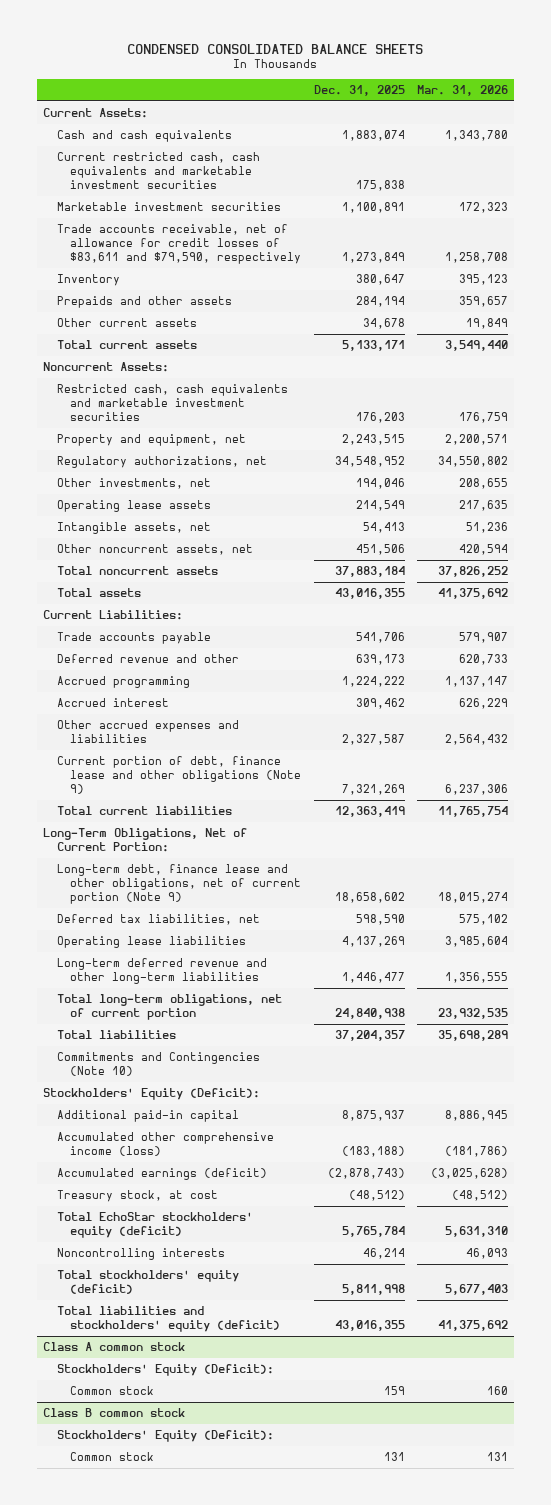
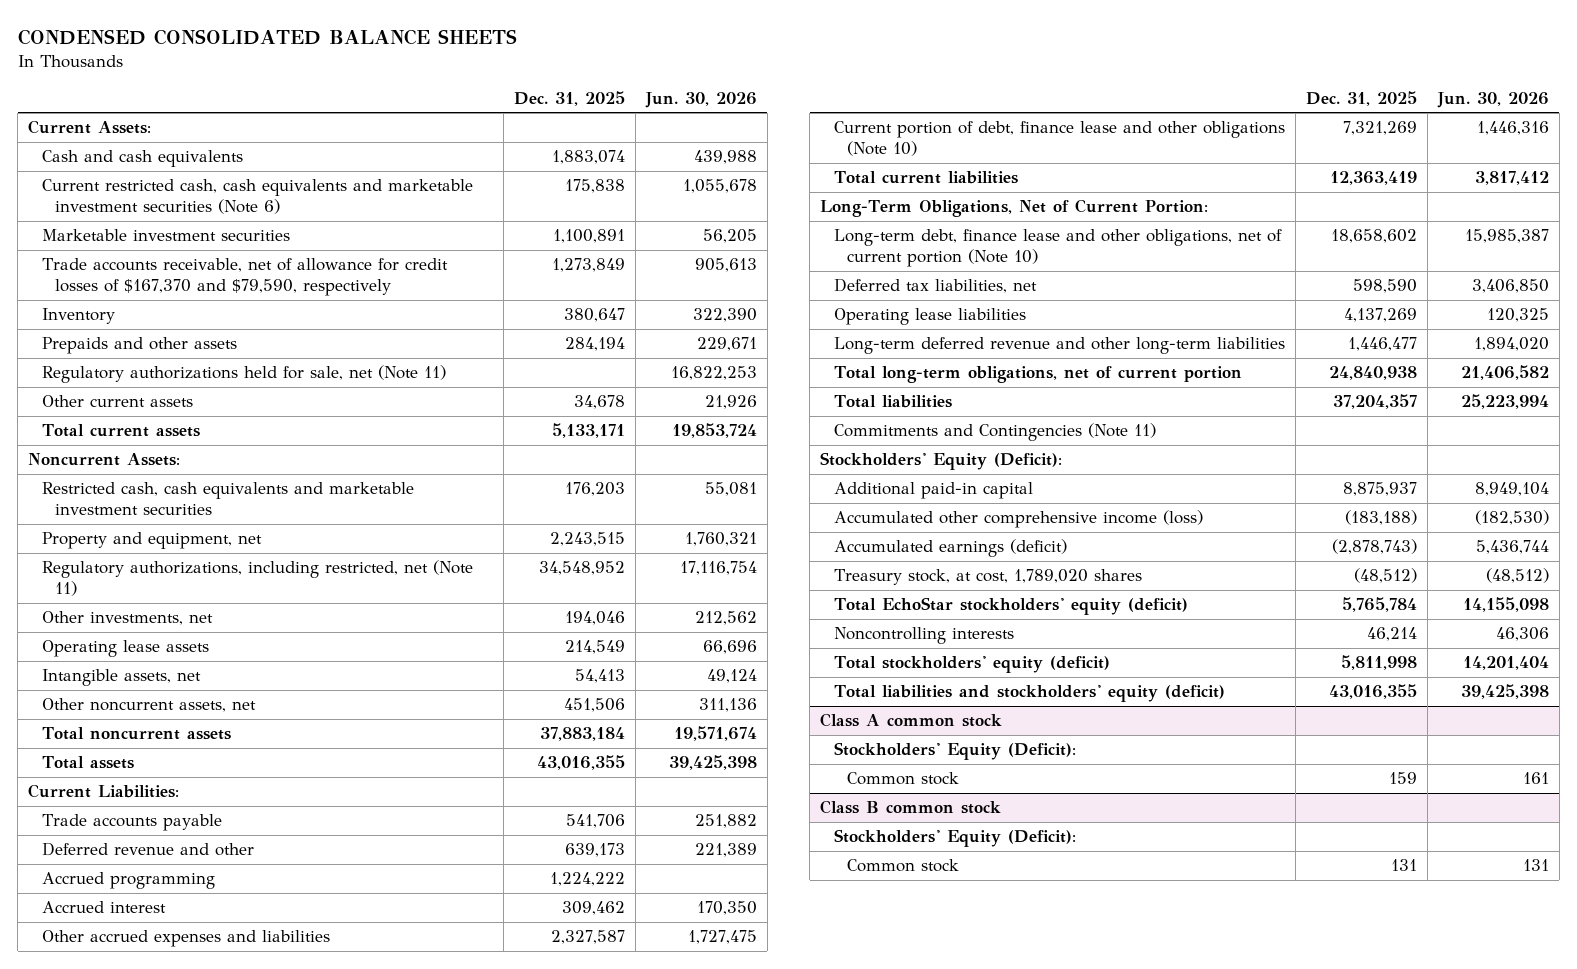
[416,85,508,97] Mar. 31, 2026 -> none
none -> [644,91,757,108] Jun. 30, 2026
[56,151,260,190] Current restricted cash, cash equivalents and marketable investment securities -> [41,179,473,215] Current restricted cash, cash equivalents and marketable investment securities (Note 6)
[56,223,302,265] Trade accounts receivable, net of allowance for credit losses of $83,611 and $79,590, respectively -> [41,258,448,297] Trade accounts receivable, net of allowance for credit losses of $167,370 and $79,590, respectively
none -> [41,365,446,384] Regulatory authorizations held for sale, net (Note 11)
[56,455,267,468] Regulatory authorizations, net -> [41,560,473,597] Regulatory authorizations, including restricted, net (Note 11)
[56,755,302,795] Current portion of debt, finance lease and other obligations (Note 9) -> [833,121,1285,157] Current portion of debt, finance lease and other obligations (Note 10)
[56,863,302,905] Long-term debt, finance lease and other obligations, net of current portion (Note 9) -> [833,229,1282,268] Long-term debt, finance lease and other obligations, net of current portion (Note 10)
[56,1051,260,1077] Commitments and Contingencies (Note 10) -> [833,423,1156,442] Commitments and Contingencies (Note 11)
[56,1189,218,1202] Treasury stock, at cost -> [833,569,1142,586] Treasury stock, at cost, 1,789,020 shares

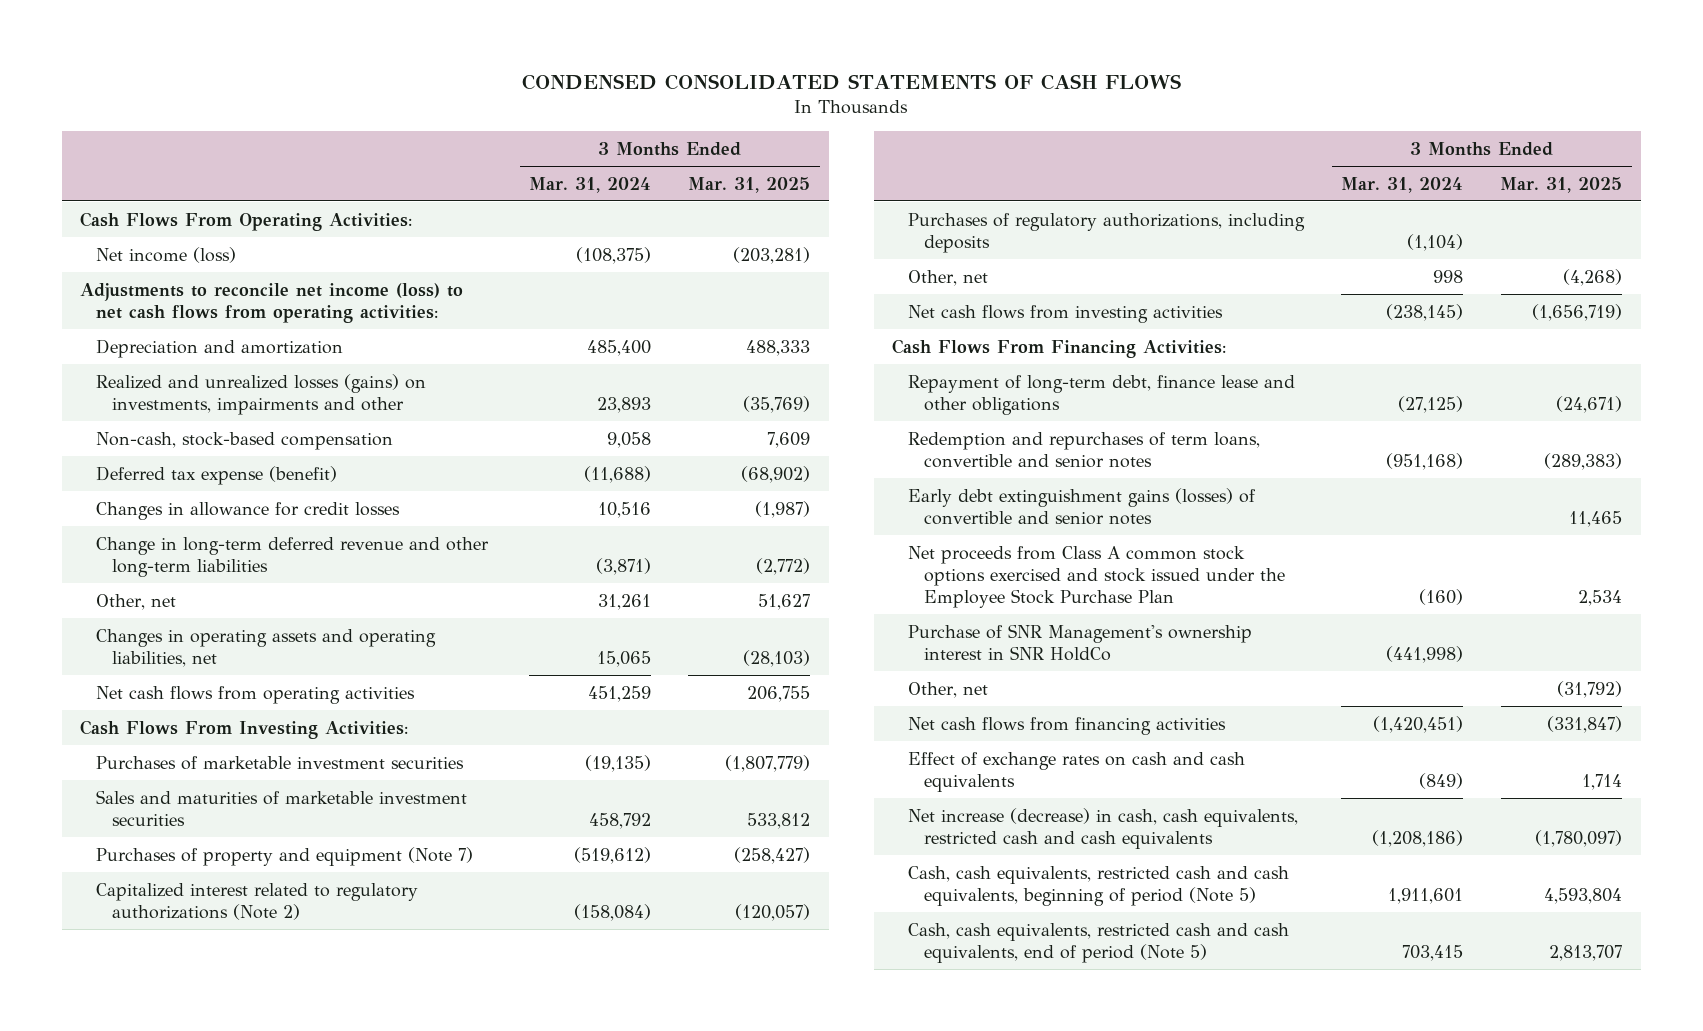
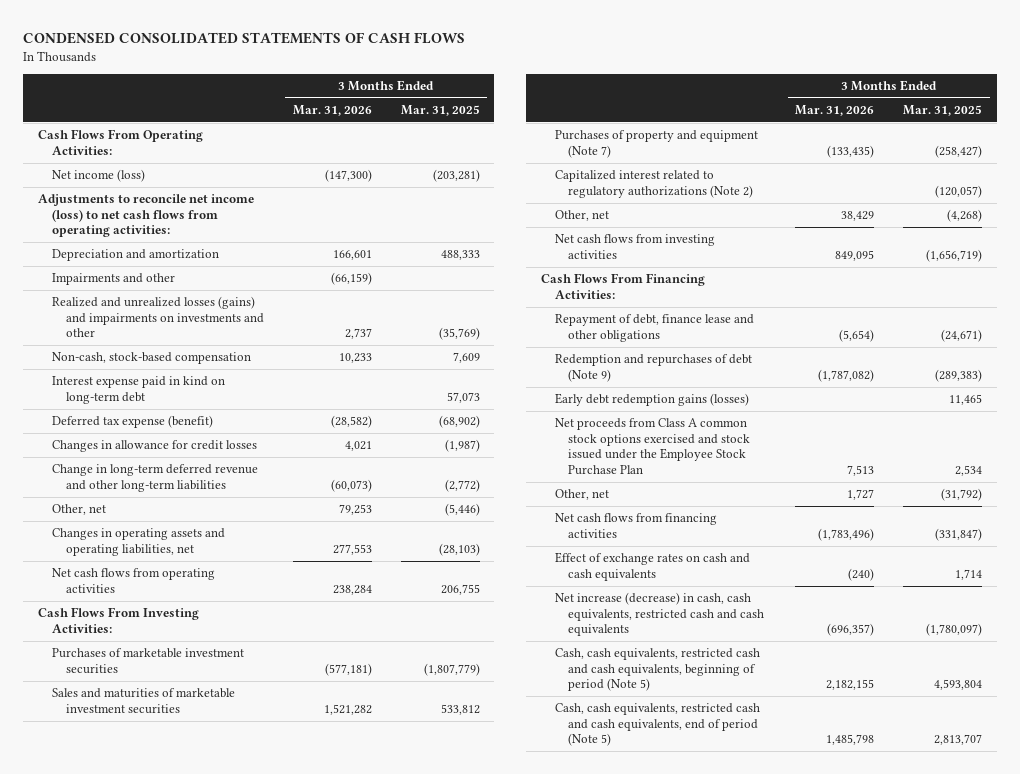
[529,176,652,193] Mar. 31, 2024 -> none
none -> [292,104,372,116] Mar. 31, 2026
none -> [51,273,175,286] Impairments and other
[96,373,427,415] Realized and unrealized losses (gains) on investments, impairments and other -> [51,296,264,338] Realized and unrealized losses (gains) and impairments on investments and other
none -> [51,376,225,404] Interest expense paid in kind on long-term debt
[758,593,811,610] 51,627 -> [444,503,480,517] (5,446)
[908,212,1306,253] Purchases of regulatory authorizations, including deposits -> none
[908,374,1296,415] Repayment of long-term debt, finance lease and other obligations -> [554,314,754,342] Repayment of debt, finance lease and other obligations
[908,431,1261,468] Redemption and repurchases of term loans, convertible and senior notes -> [554,354,752,382] Redemption and repurchases of debt (Note 9)
[908,487,1257,525] Early debt extinguishment gains (losses) of convertible and senior notes -> [554,393,749,407] Early debt redemption gains (losses)
[908,623,1253,661] Purchase of SNR Management's ownership interest in SNR HoldCo -> none

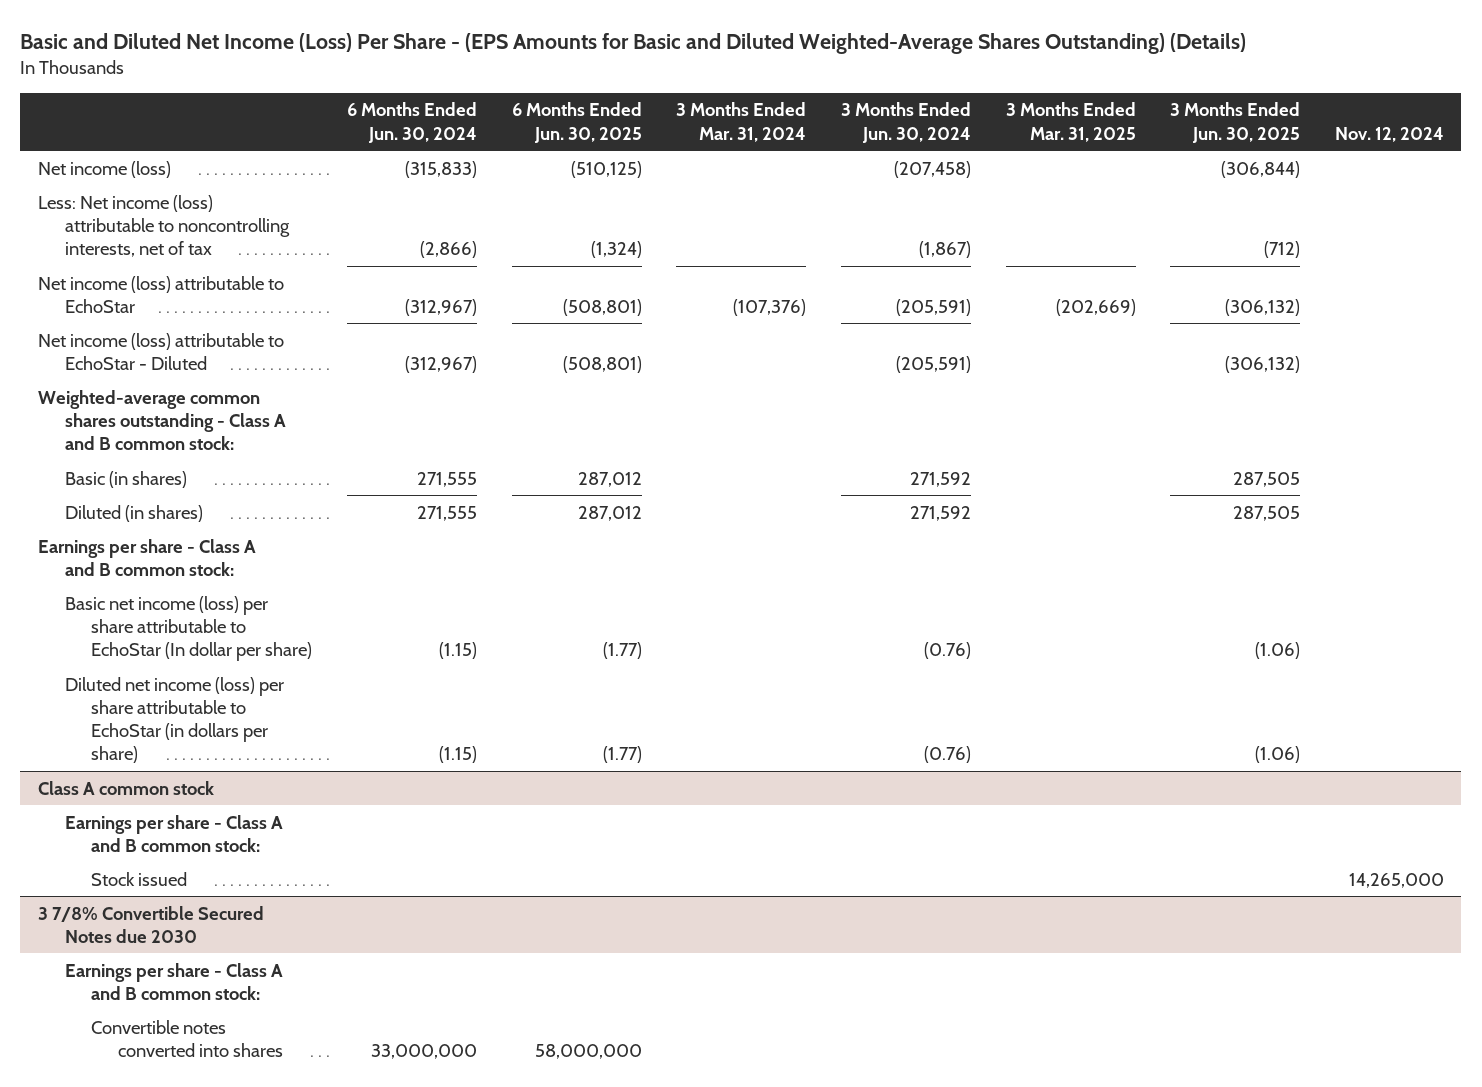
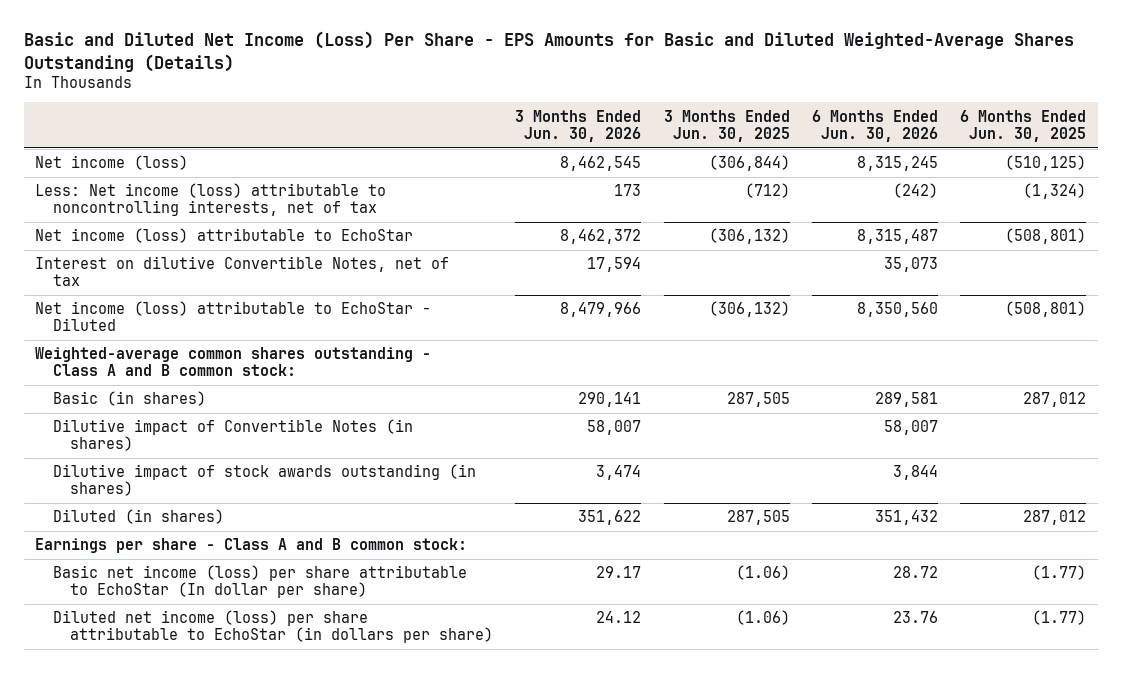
[20,33,1247,55] Basic and Diluted Net Income (Loss) Per Share - (EPS Amounts for Basic and Diluted Weighted-Average Shares Outstanding) (Details) -> [24,31,1075,72] Basic and Diluted Net Income (Loss) Per Share - EPS Amounts for Basic and Diluted Weighted-Average Shares Outstanding (Details)
[347,102,478,143] 6 Months Ended Jun. 30, 2024 -> none
[676,102,807,142] 3 Months Ended Mar. 31, 2024 -> none
[841,102,972,143] 3 Months Ended Jun. 30, 2024 -> none
[1005,102,1136,142] 3 Months Ended Mar. 31, 2025 -> none
[1334,126,1444,142] Nov. 12, 2024 -> none
none -> [515,109,642,142] 3 Months Ended Jun. 30, 2026
none -> [812,109,939,142] 6 Months Ended Jun. 30, 2026
none -> [35,256,450,287] Interest on dilutive Convertible Notes, net of tax
none -> [52,419,413,452] Dilutive impact of Convertible Notes (in shares)
none -> [52,464,476,497] Dilutive impact of stock awards outstanding (in shares)
[37,780,214,795] Class A common stock -> none
[64,814,283,852] Earnings per share - Class A and B common stock: -> none
[91,871,188,886] Stock issued -> none
[37,905,264,943] 3 7/8% Convertible Secured Notes due 2030 -> none
[64,962,283,1000] Earnings per share - Class A and B common stock: -> none
[91,1019,284,1057] Convertible notes converted into shares -> none

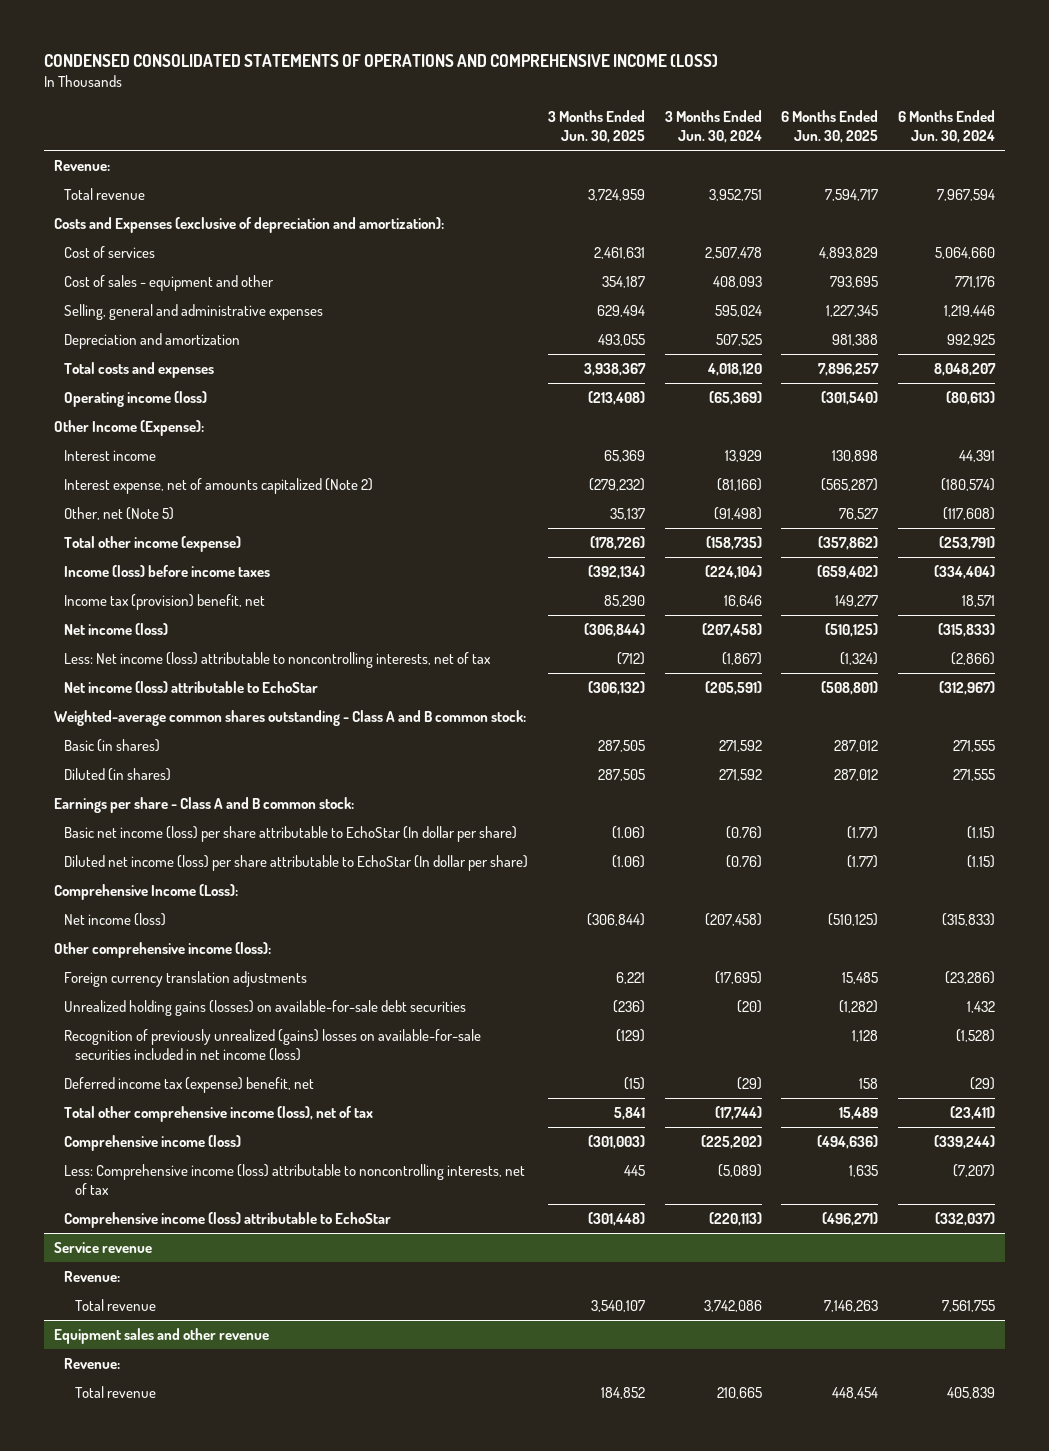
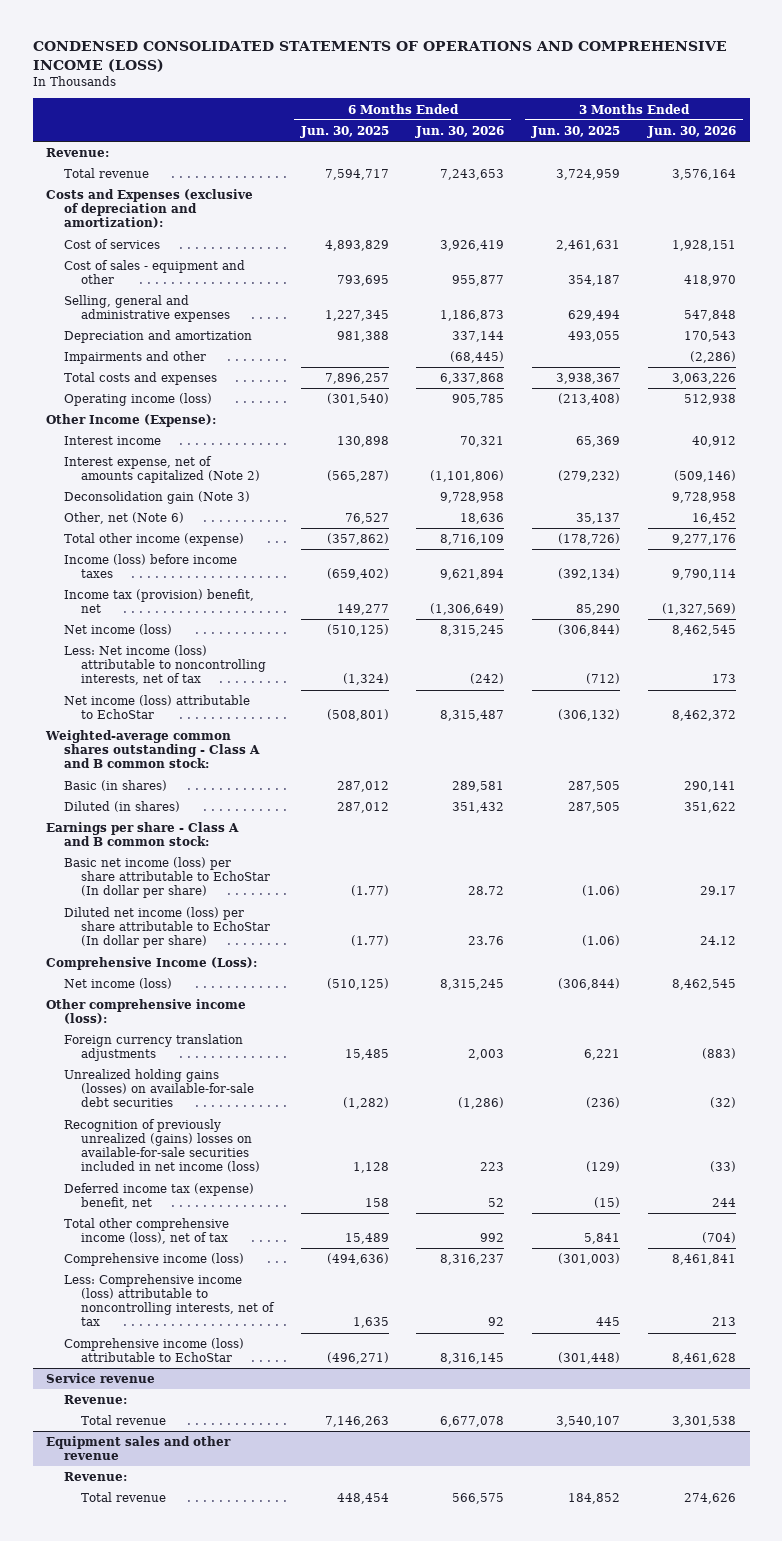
[664,110,762,144] 3 Months Ended Jun. 30, 2024 -> none
[898,110,996,144] 6 Months Ended Jun. 30, 2024 -> none
none -> [415,125,505,138] Jun. 30, 2026
none -> [647,125,737,138] Jun. 30, 2026
none -> [63,351,206,365] Impairments and other
none -> [63,491,250,505] Deconsolidation gain (Note 3)
[64,506,175,520] Other, net (Note 5) -> [63,512,184,525] Other, net (Note 6)

